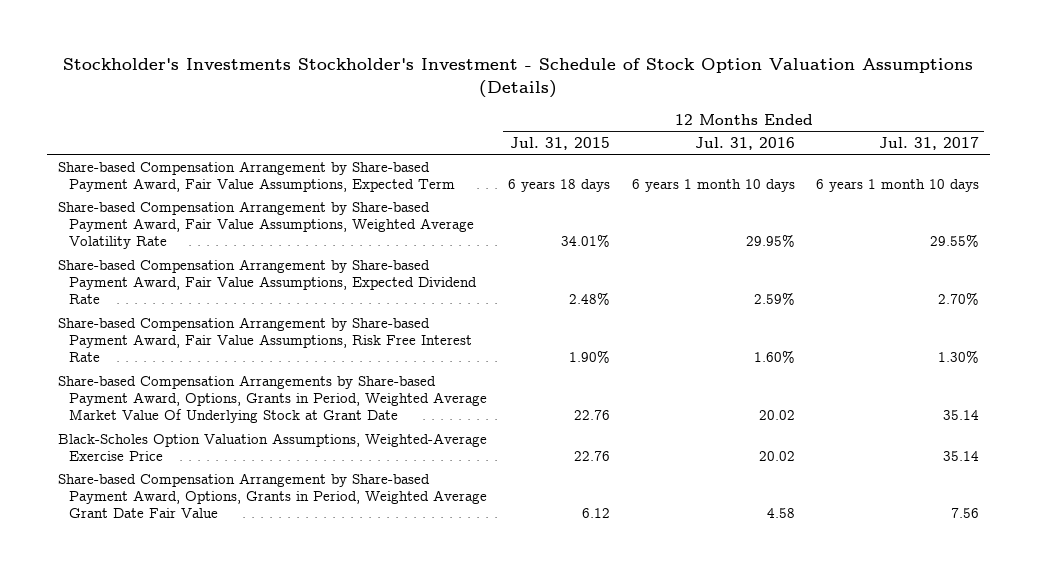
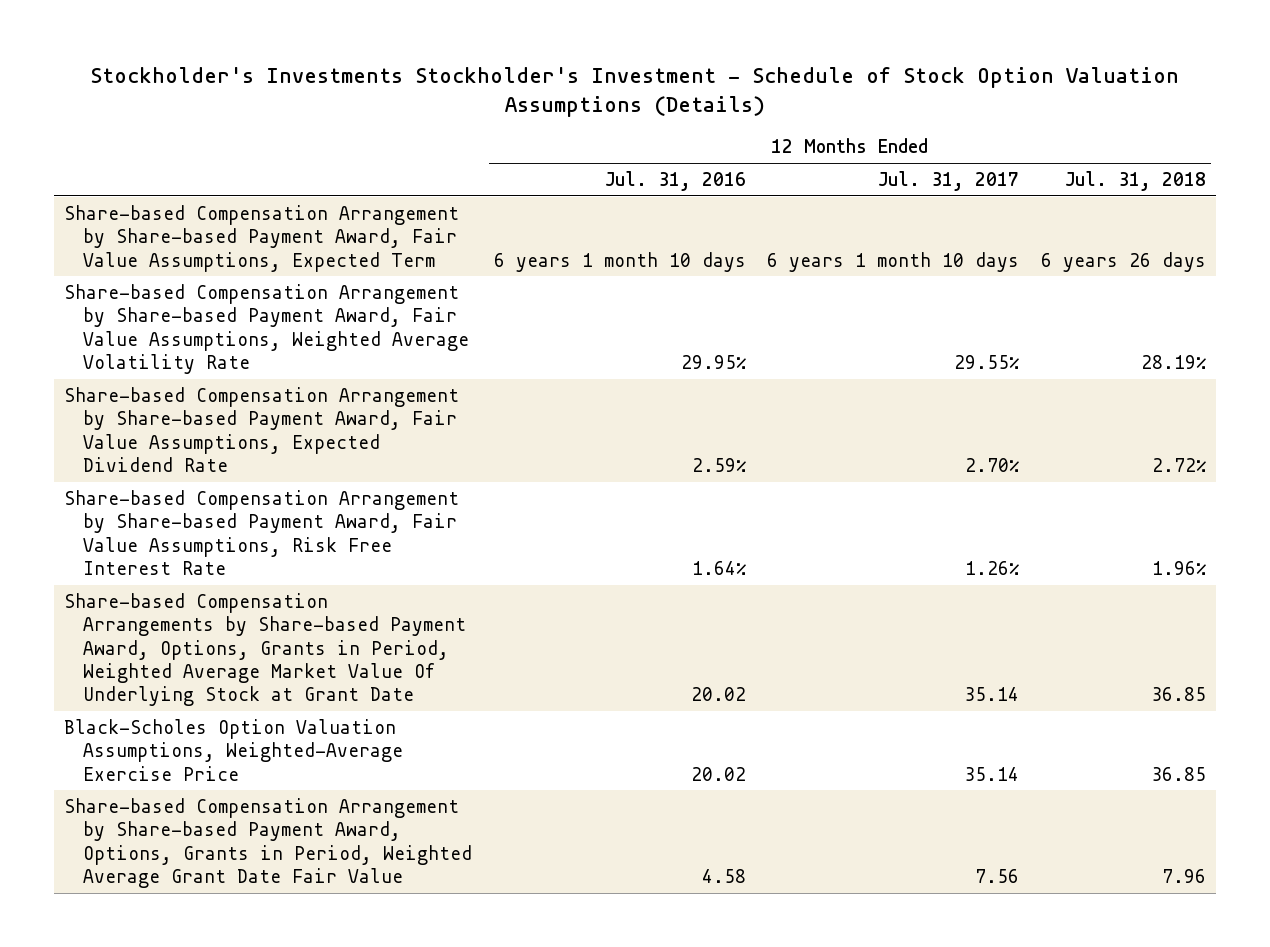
[510,137,611,151] Jul. 31, 2015 -> none
none -> [1064,170,1206,191] Jul. 31, 2018
[753,350,795,364] 1.60% -> [691,560,747,575] 1.64%
[937,350,979,364] 1.30% -> [965,560,1021,575] 1.26%

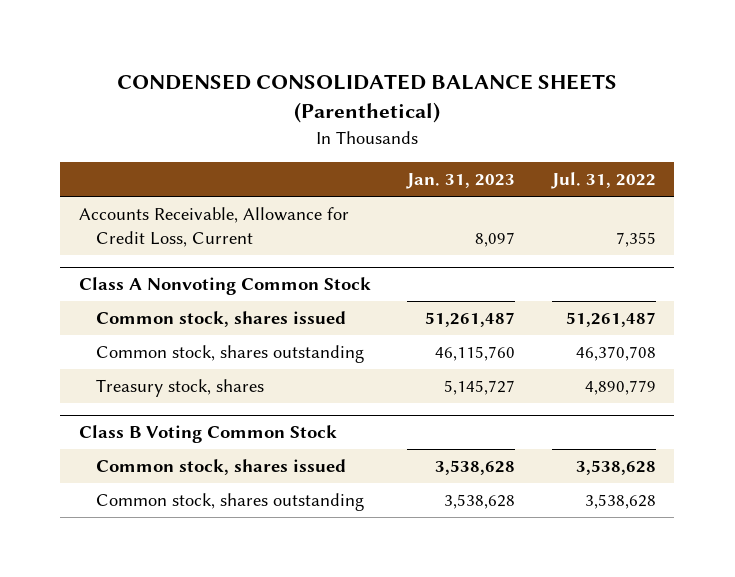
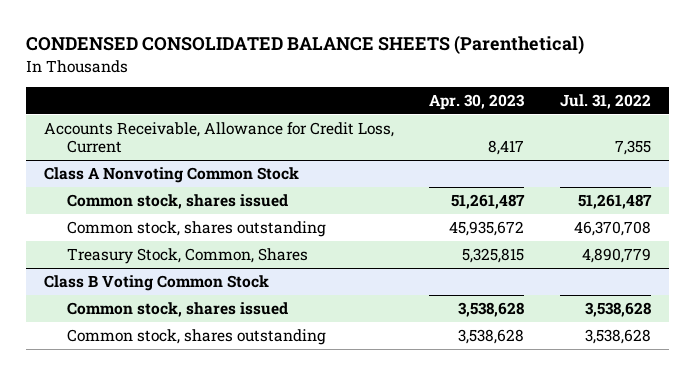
[406,173,516,190] Jan. 31, 2023 -> none
none -> [429,94,526,111] Apr. 30, 2023
[96,379,265,398] Treasury stock, shares -> [67,247,309,264] Treasury Stock, Common, Shares

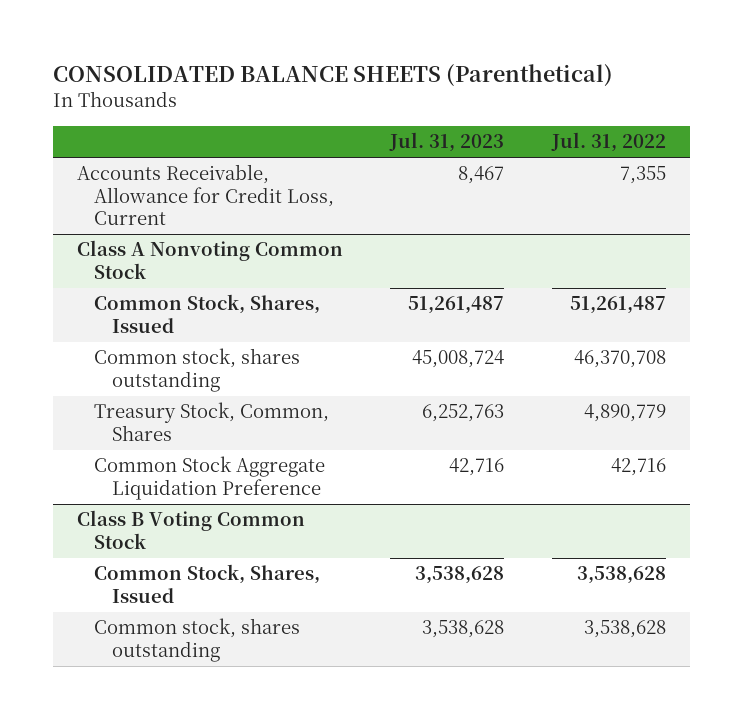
[25,35,584,55] CONDENSED CONSOLIDATED BALANCE SHEETS (Parenthetical) -> [52,63,613,87] CONSOLIDATED BALANCE SHEETS (Parenthetical)
[429,94,526,111] Apr. 30, 2023 -> none
none -> [389,132,505,153] Jul. 31, 2023
[67,193,289,209] Common stock, shares issued -> [94,294,321,333] Common Stock, Shares, Issued
none -> [94,456,326,500] Common Stock Aggregate Liquidation Preference
[67,301,289,317] Common stock, shares issued -> [94,564,321,603] Common Stock, Shares, Issued

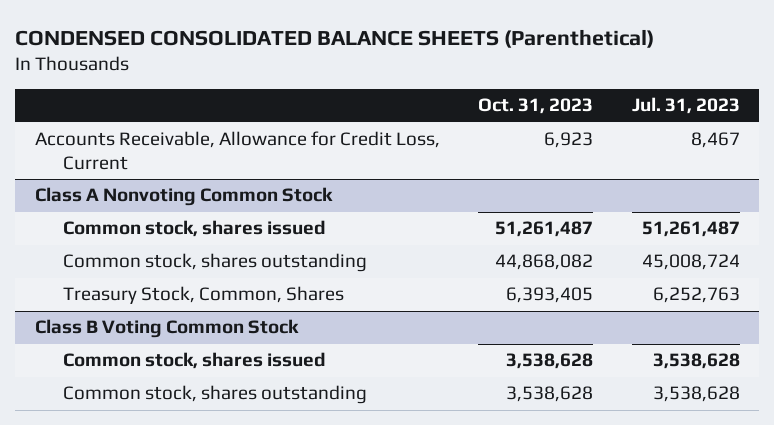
[52,63,613,87] CONSOLIDATED BALANCE SHEETS (Parenthetical) -> [15,28,655,48] CONDENSED CONSOLIDATED BALANCE SHEETS (Parenthetical)
[551,132,667,153] Jul. 31, 2022 -> none
none -> [478,98,594,115] Oct. 31, 2023
[94,294,321,333] Common Stock, Shares, Issued -> [62,220,326,238] Common stock, shares issued
[94,456,326,500] Common Stock Aggregate Liquidation Preference -> none
[94,564,321,603] Common Stock, Shares, Issued -> [62,352,326,370] Common stock, shares issued

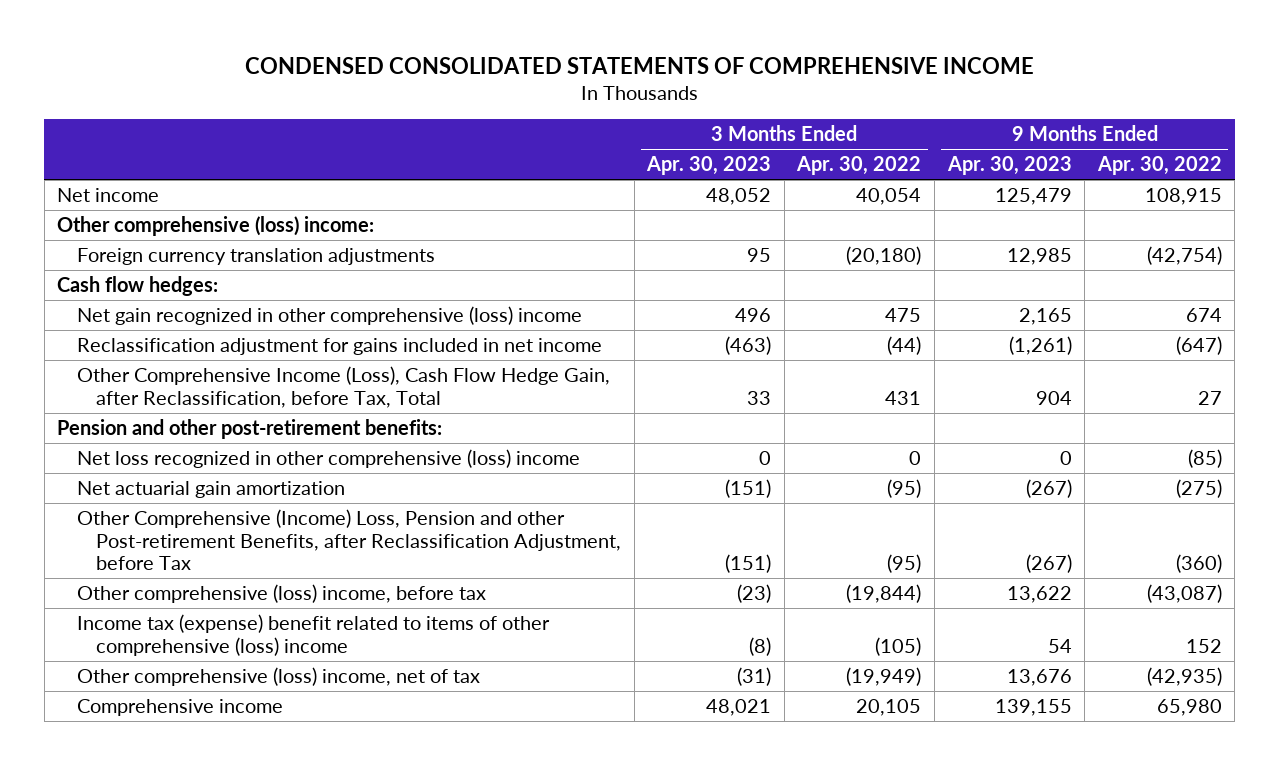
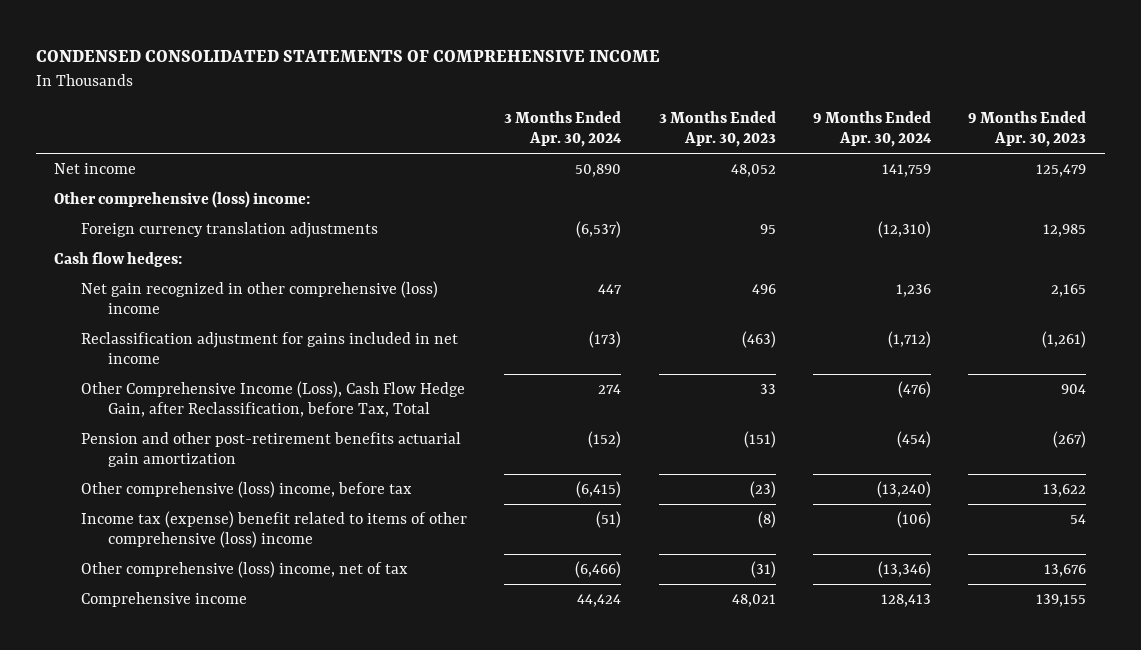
[796,156,922,176] Apr. 30, 2022 -> none
[1096,156,1222,176] Apr. 30, 2022 -> none
none -> [504,111,623,148] 3 Months Ended Apr. 30, 2024
none -> [813,111,933,148] 9 Months Ended Apr. 30, 2024
[57,418,443,439] Pension and other post-retirement benefits: -> none
[76,448,580,468] Net loss recognized in other comprehensive (loss) income -> none
[76,508,622,571] Other Comprehensive (Income) Loss, Pension and other Post-retirement Benefits, after Reclassification Adjustment, before Tax -> none
[76,480,345,498] Net actuarial gain amortization -> [81,431,462,467] Pension and other post-retirement benefits actuarial gain amortization

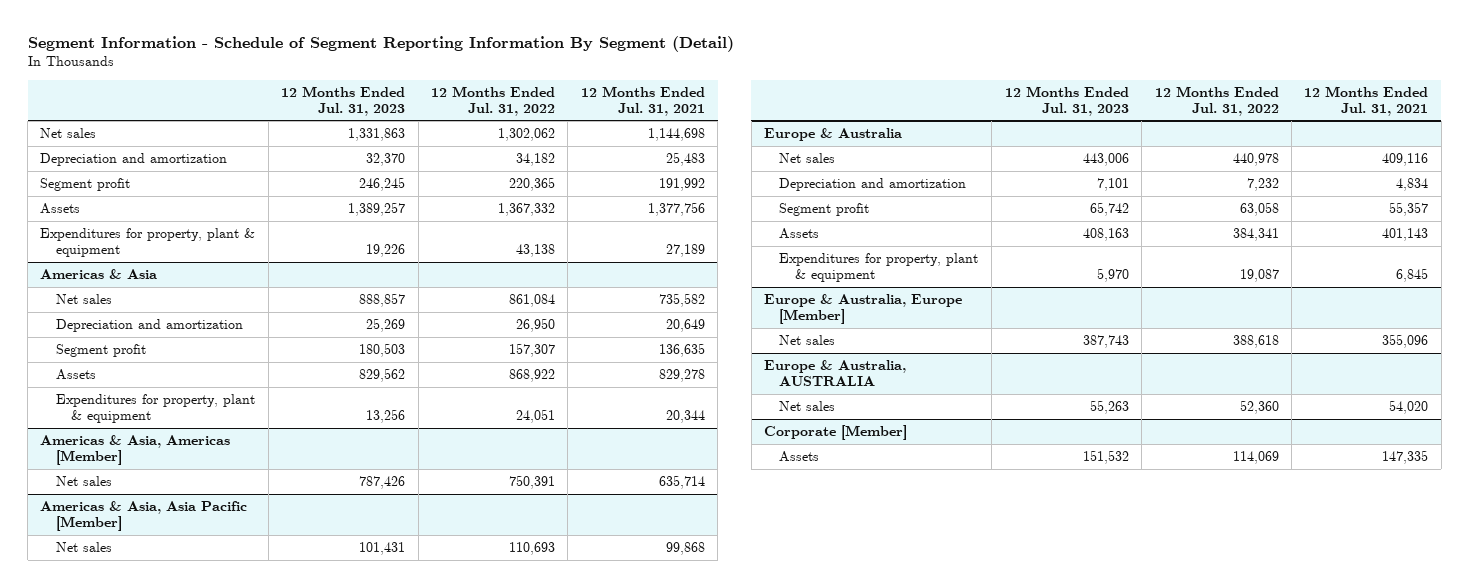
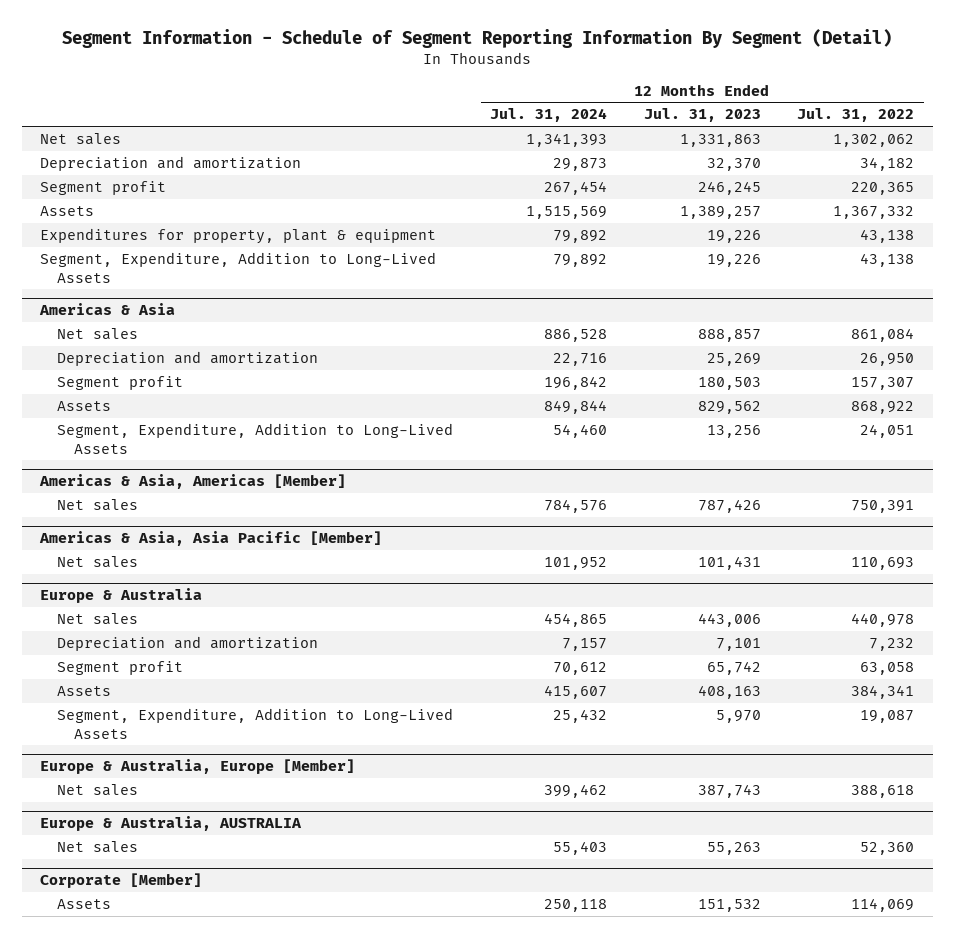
[580,85,705,116] 12 Months Ended Jul. 31, 2021 -> none
none -> [489,108,607,123] Jul. 31, 2024
none -> [39,251,436,283] Segment, Expenditure, Addition to Long-Lived Assets
[55,393,255,423] Expenditures for property, plant & equipment -> [57,422,454,454] Segment, Expenditure, Addition to Long-Lived Assets
[779,252,979,282] Expenditures for property, plant & equipment -> [57,707,454,739] Segment, Expenditure, Addition to Long-Lived Assets

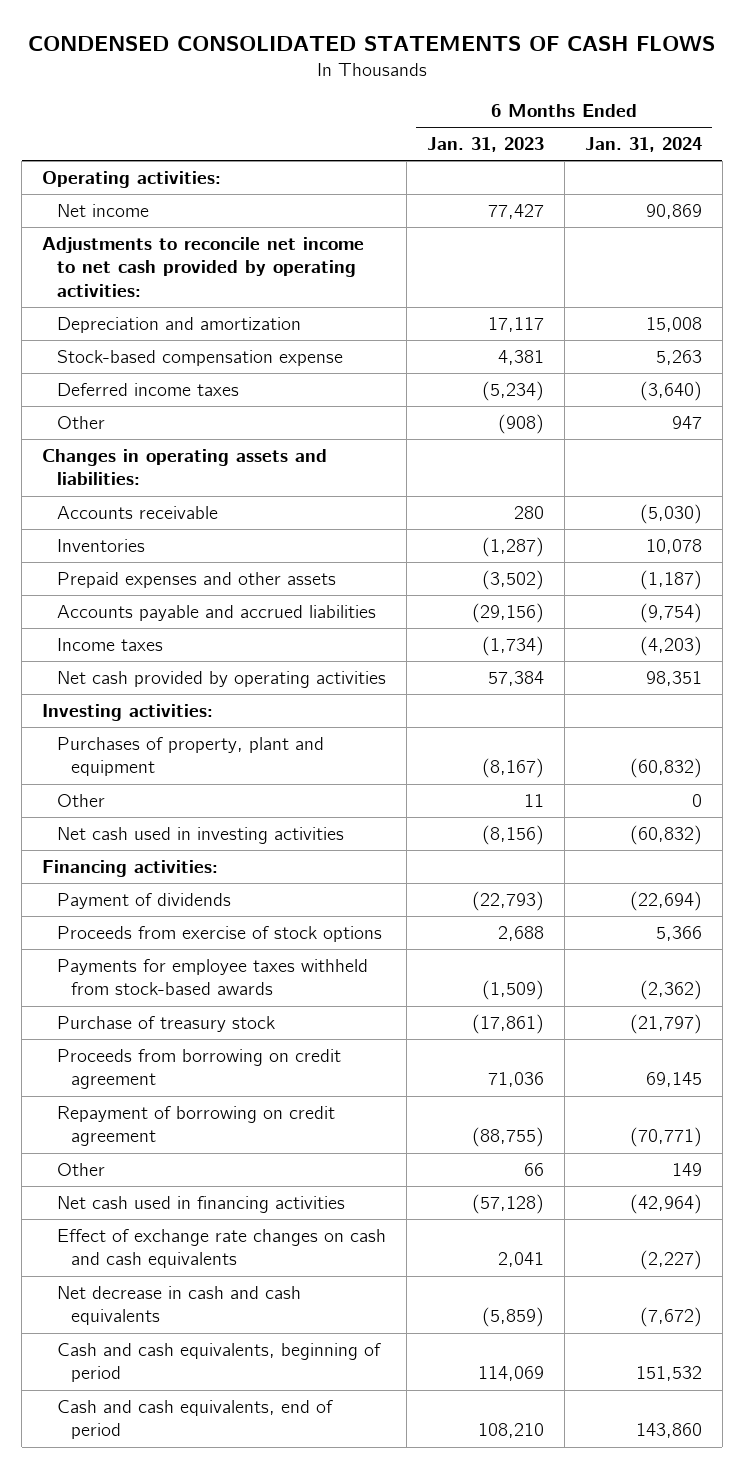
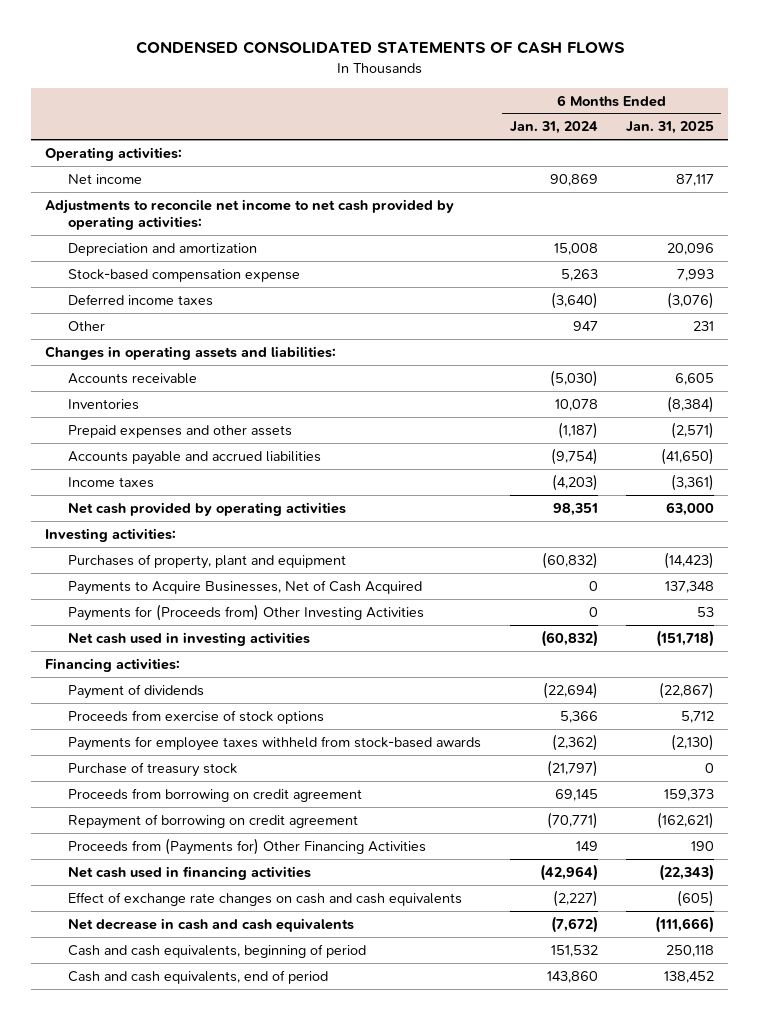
[426,137,544,153] Jan. 31, 2023 -> none
none -> [626,121,715,135] Jan. 31, 2025
none -> [67,579,422,595] Payments to Acquire Businesses, Net of Cash Acquired
[56,793,105,807] Other -> [67,603,424,621] Payments for (Proceeds from) Other Investing Activities
[56,1162,105,1176] Other -> [67,837,426,855] Proceeds from (Payments for) Other Financing Activities

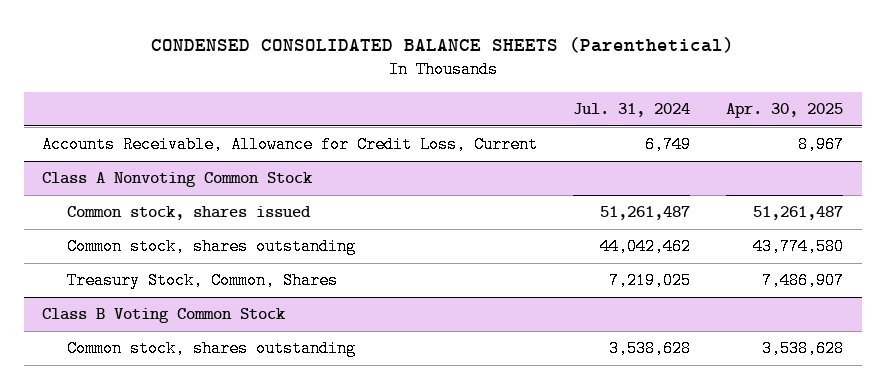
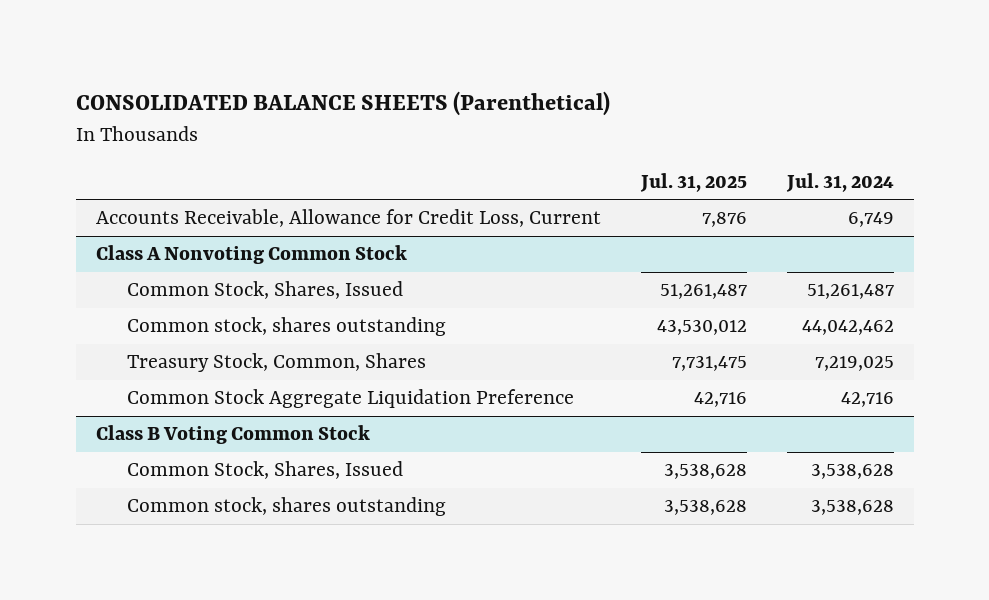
[150,36,734,53] CONDENSED CONSOLIDATED BALANCE SHEETS (Parenthetical) -> [75,91,610,117] CONSOLIDATED BALANCE SHEETS (Parenthetical)
[726,103,844,119] Apr. 30, 2025 -> none
none -> [639,172,747,192] Jul. 31, 2025
[66,206,311,221] Common stock, shares issued -> [126,281,403,300] Common Stock, Shares, Issued
none -> [126,389,574,409] Common Stock Aggregate Liquidation Preference
none -> [126,461,403,480] Common Stock, Shares, Issued

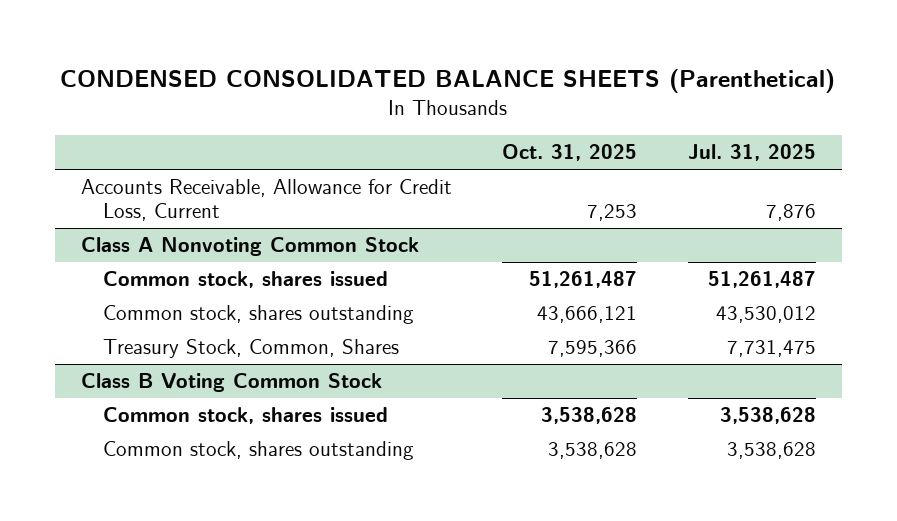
[75,91,610,117] CONSOLIDATED BALANCE SHEETS (Parenthetical) -> [60,69,836,94] CONDENSED CONSOLIDATED BALANCE SHEETS (Parenthetical)
[785,172,894,192] Jul. 31, 2024 -> none
none -> [502,144,638,162] Oct. 31, 2025
[126,281,403,300] Common Stock, Shares, Issued -> [102,271,388,289] Common stock, shares issued
[126,389,574,409] Common Stock Aggregate Liquidation Preference -> none
[126,461,403,480] Common Stock, Shares, Issued -> [102,407,388,425] Common stock, shares issued

